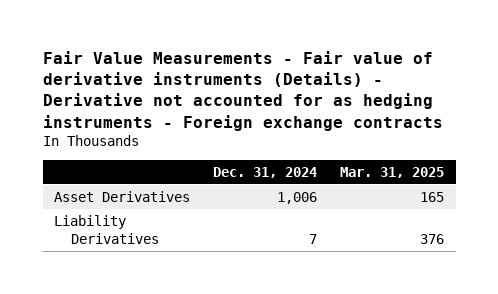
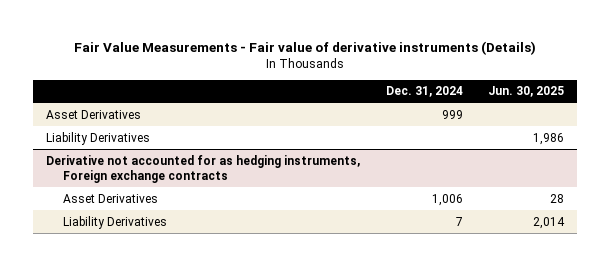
[42,50,443,131] Fair Value Measurements - Fair value of derivative instruments (Details) - Derivative not accounted for as hedging instruments - Foreign exchange contracts -> [74,40,537,55] Fair Value Measurements - Fair value of derivative instruments (Details)
[340,166,445,178] Mar. 31, 2025 -> none
none -> [488,86,565,98] Jun. 30, 2025
none -> [45,109,141,119] Asset Derivatives
none -> [45,131,150,145] Liability Derivatives
none -> [45,154,360,183] Derivative not accounted for as hedging instruments, Foreign exchange contracts

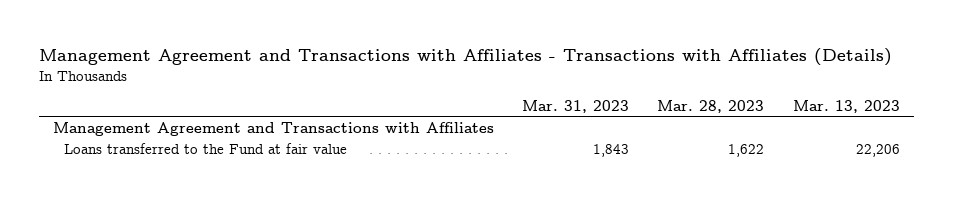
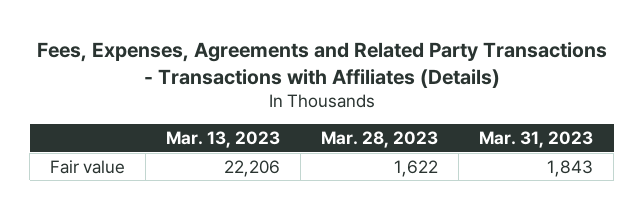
[38,48,892,67] Management Agreement and Transactions with Affiliates - Transactions with Affiliates (Details) -> [36,41,607,88] Fees, Expenses, Agreements and Related Party Transactions - Transactions with Affiliates (Details)
[52,121,494,136] Management Agreement and Transactions with Affiliates -> none
[63,142,347,154] Loans transferred to the Fund at fair value -> [50,159,126,174] Fair value

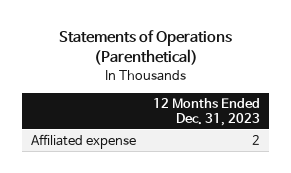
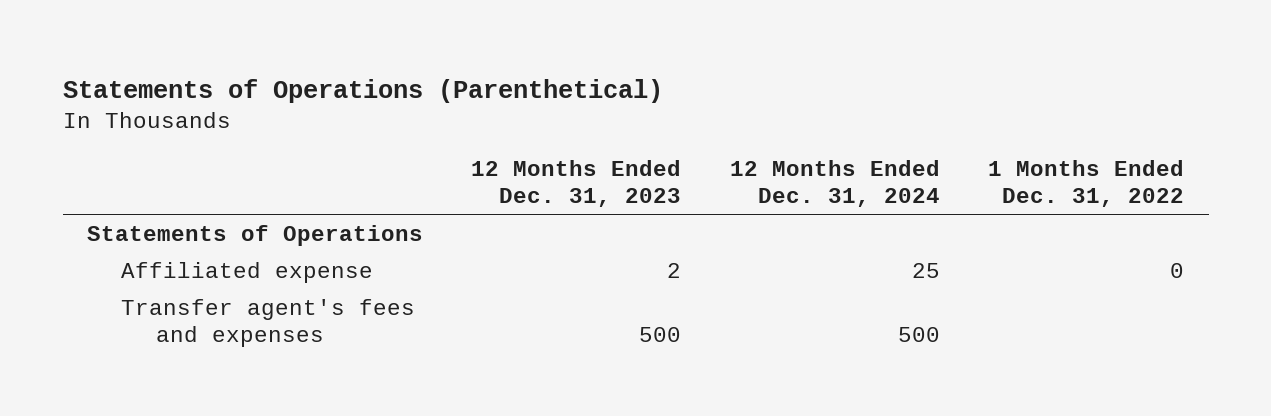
none -> [729,160,940,208] 12 Months Ended Dec. 31, 2024
none -> [988,160,1185,208] 1 Months Ended Dec. 31, 2022
none -> [87,225,424,247] Statements of Operations
none -> [121,299,416,348] Transfer agent's fees and expenses

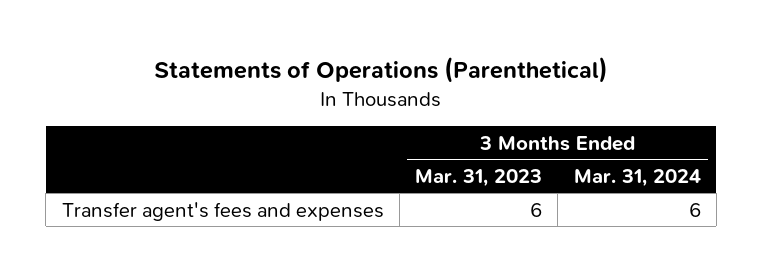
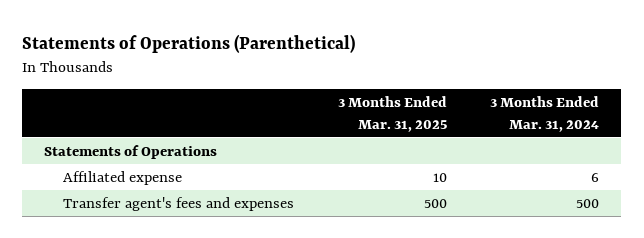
[415,168,543,187] Mar. 31, 2023 -> none
none -> [337,96,447,132] 3 Months Ended Mar. 31, 2025
none -> [44,144,218,159] Statements of Operations
none -> [62,170,182,185] Affiliated expense
[688,202,701,217] 6 -> [576,198,600,208] 500

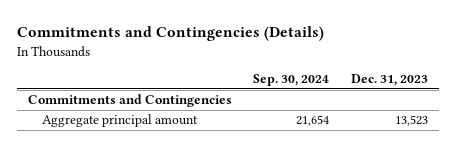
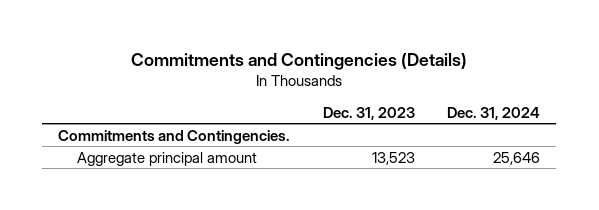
[253,74,330,87] Sep. 30, 2024 -> none
none -> [447,106,541,120] Dec. 31, 2024
[27,94,232,108] Commitments and Contingencies -> [58,129,291,144] Commitments and Contingencies.

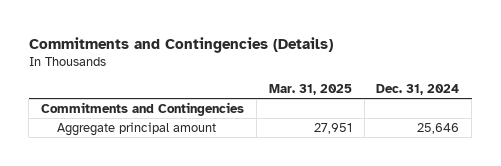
[322,106,415,120] Dec. 31, 2023 -> none
none -> [268,84,352,96] Mar. 31, 2025
[58,129,291,144] Commitments and Contingencies. -> [41,101,245,116] Commitments and Contingencies

